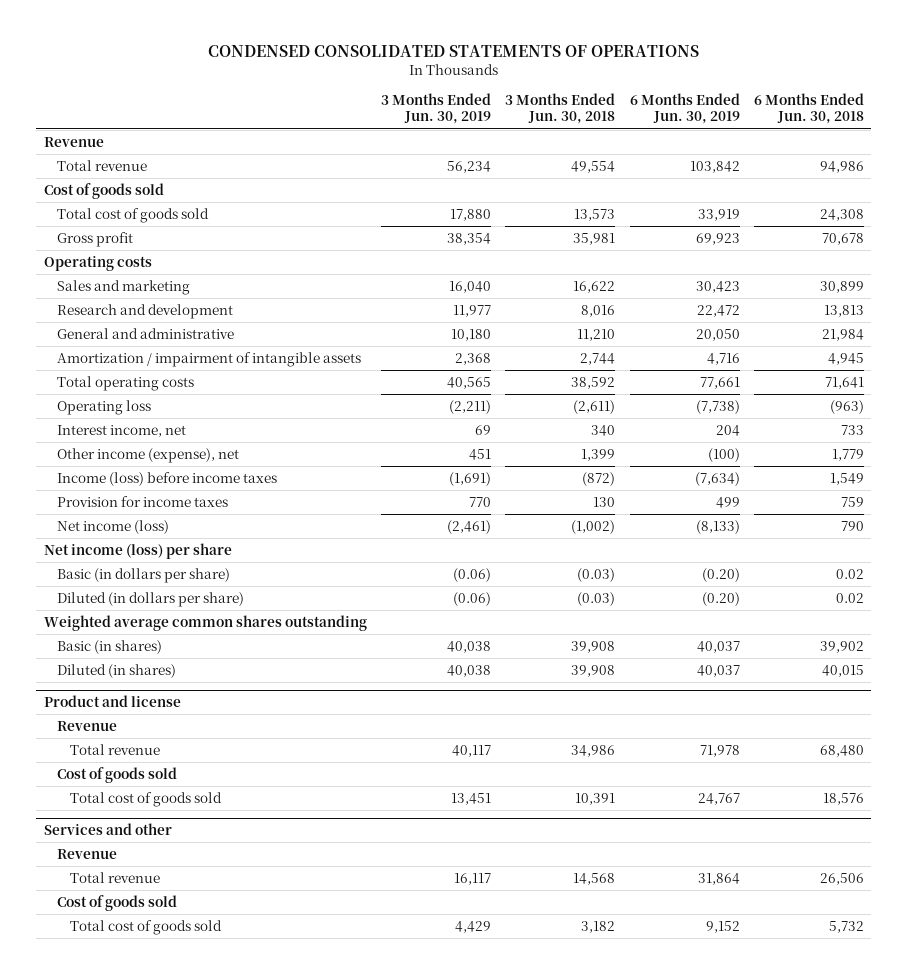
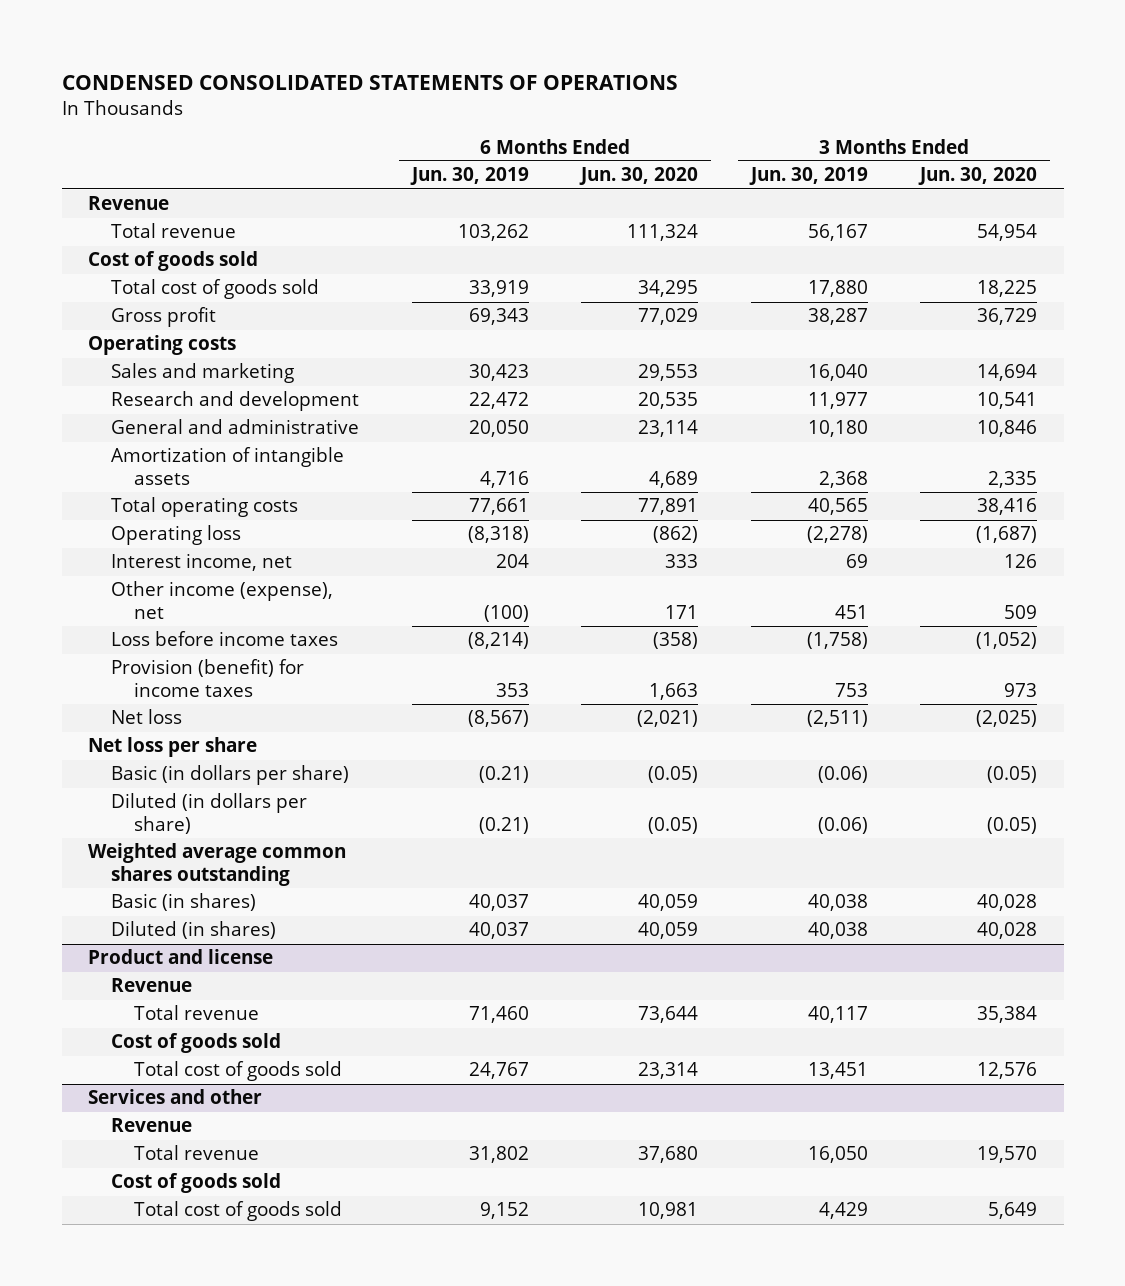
[505,93,616,125] 3 Months Ended Jun. 30, 2018 -> none
[754,93,865,125] 6 Months Ended Jun. 30, 2018 -> none
none -> [579,167,699,186] Jun. 30, 2020
none -> [918,167,1038,186] Jun. 30, 2020
[447,161,492,174] 56,234 -> [807,224,868,242] 56,167
[689,161,740,174] 103,842 -> [457,224,529,242] 103,262
[447,233,492,246] 38,354 -> [807,308,868,326] 38,287
[695,233,740,246] 69,923 -> [468,308,529,326] 69,343
[56,352,361,368] Amortization / impairment of intangible assets -> [111,447,345,486] Amortization of intangible assets
[449,400,492,415] (2,211) -> [806,526,868,544] (2,278)
[695,400,740,415] (7,738) -> [467,526,529,544] (8,318)
[56,472,277,487] Income (loss) before income taxes -> [111,631,339,647] Loss before income taxes
[449,472,492,487] (1,691) -> [806,632,868,650] (1,758)
[694,472,740,487] (7,634) -> [467,632,529,650] (8,214)
[56,496,228,508] Provision for income taxes -> [111,659,305,698] Provision (benefit) for income taxes
[469,497,492,508] 770 -> [834,683,868,698] 753
[715,497,740,509] 499 -> [495,683,529,698] 353
[56,520,169,535] Net income (loss) -> [111,709,183,725] Net loss
[447,520,492,535] (2,461) -> [806,710,868,728] (2,511)
[695,520,740,535] (8,133) -> [467,710,529,728] (8,567)
[43,543,232,560] Net income (loss) per share -> [88,737,258,758] Net loss per share
[701,568,740,583] (0.20) -> [478,766,529,784] (0.21)
[701,592,740,607] (0.20) -> [478,817,529,835] (0.21)
[699,745,740,758] 71,978 -> [468,1006,529,1024] 71,460
[454,873,492,886] 16,117 -> [807,1146,868,1164] 16,050
[697,873,740,886] 31,864 -> [468,1146,529,1164] 31,802

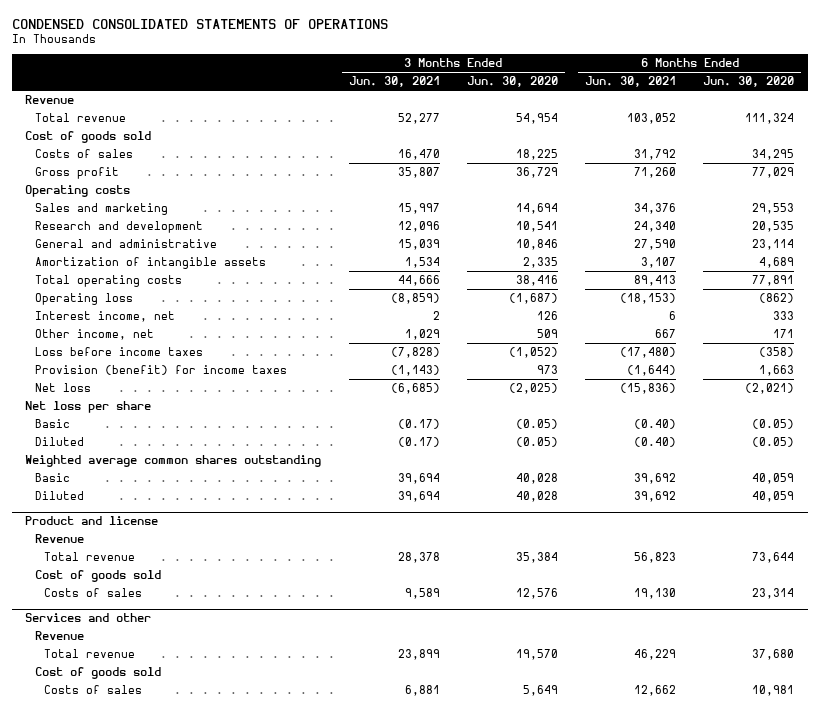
[409,167,529,186] Jun. 30, 2019 -> none
[748,167,868,186] Jun. 30, 2019 -> none
none -> [348,76,440,88] Jun. 30, 2021
none -> [585,76,677,88] Jun. 30, 2021
[111,279,320,300] Total cost of goods sold -> [34,149,133,159] Costs of sales
[111,581,334,620] Other income (expense), net -> [34,329,154,341] Other income, net
[111,765,350,786] Basic (in dollars per share) -> [34,419,70,429] Basic
[111,793,308,835] Diluted (in dollars per share) -> [34,437,84,447] Diluted
[111,893,257,912] Basic (in shares) -> [34,473,70,483] Basic
[111,921,277,940] Diluted (in shares) -> [34,491,84,501] Diluted
[134,1061,343,1082] Total cost of goods sold -> [44,588,143,598] Costs of sales
[134,1201,343,1222] Total cost of goods sold -> [44,685,143,695] Costs of sales

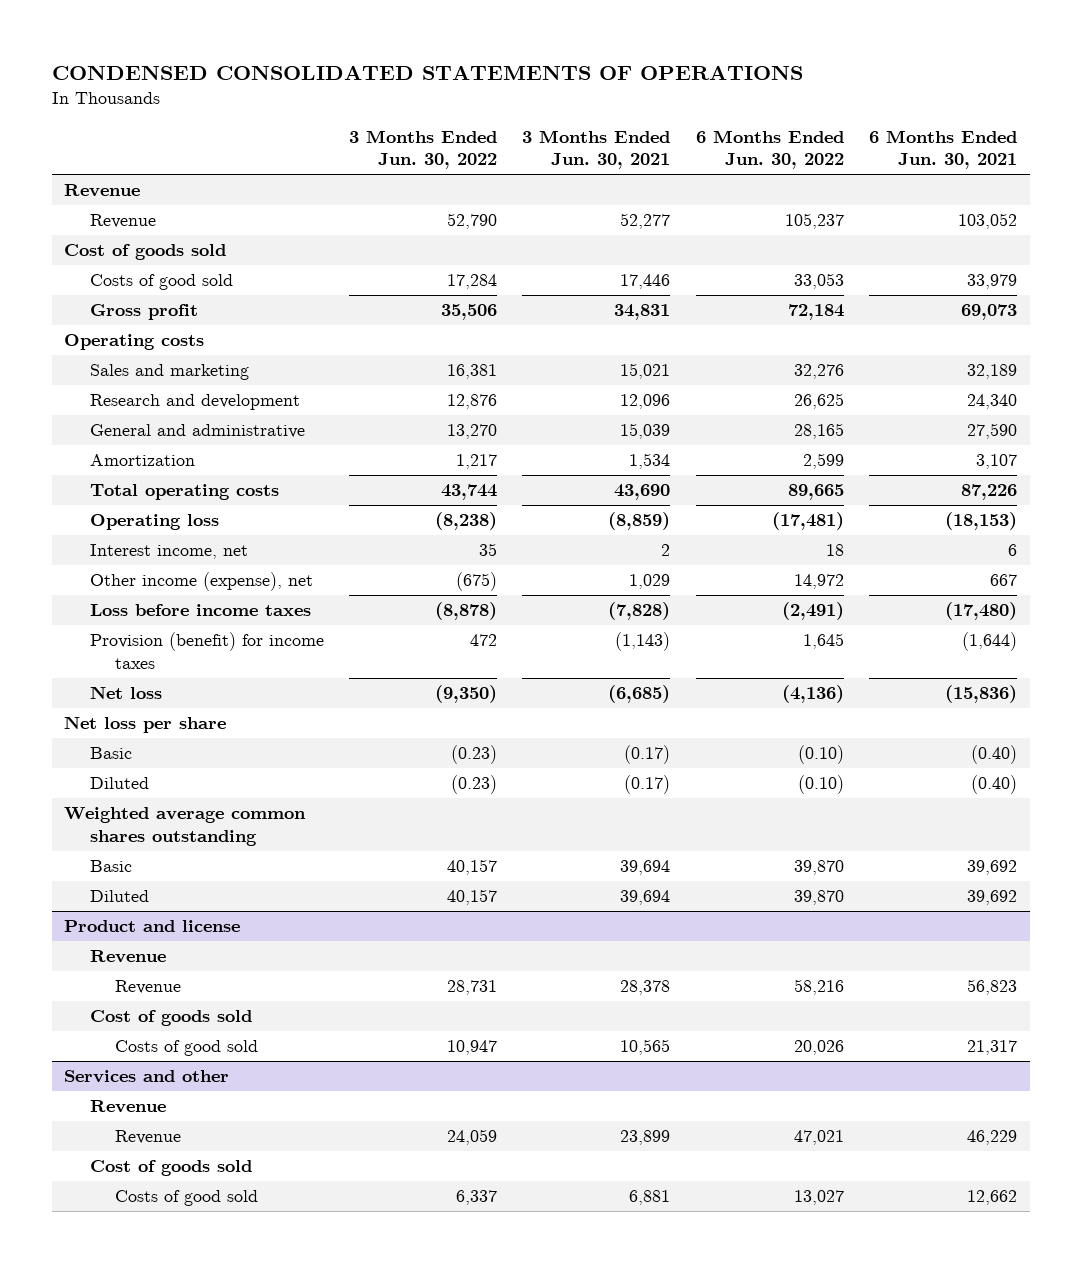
[466,76,558,88] Jun. 30, 2020 -> none
[703,76,795,88] Jun. 30, 2020 -> none
none -> [348,130,497,170] 3 Months Ended Jun. 30, 2022
none -> [695,130,844,170] 6 Months Ended Jun. 30, 2022
[34,113,126,123] Total revenue -> [89,214,156,229] Revenue
[34,149,133,159] Costs of sales -> [89,274,233,291] Costs of good sold
[397,149,440,161] 16,470 -> [620,274,671,290] 17,446
[634,149,677,161] 31,792 -> [967,274,1018,290] 33,979
[397,167,440,179] 35,807 -> [614,304,671,321] 34,831
[634,167,677,179] 71,260 -> [961,304,1018,321] 69,073
[397,203,440,215] 15,997 -> [620,363,671,380] 15,021
[634,203,677,215] 34,376 -> [967,364,1018,380] 32,189
[34,257,266,270] Amortization of intangible assets -> [89,454,195,467] Amortization
[397,275,440,287] 44,666 -> [614,484,671,501] 43,690
[634,275,677,287] 89,413 -> [961,484,1018,501] 87,226
[34,329,154,341] Other income, net -> [89,572,313,592] Other income (expense), net
[44,552,136,562] Total revenue -> [114,980,181,995] Revenue
[44,588,143,598] Costs of sales -> [114,1040,258,1057] Costs of good sold
[404,588,440,600] 9,589 -> [620,1039,671,1056] 10,565
[634,588,677,600] 19,130 -> [967,1040,1018,1056] 21,317
[44,649,136,659] Total revenue -> [114,1130,181,1145] Revenue
[44,685,143,695] Costs of sales -> [114,1190,258,1207] Costs of good sold

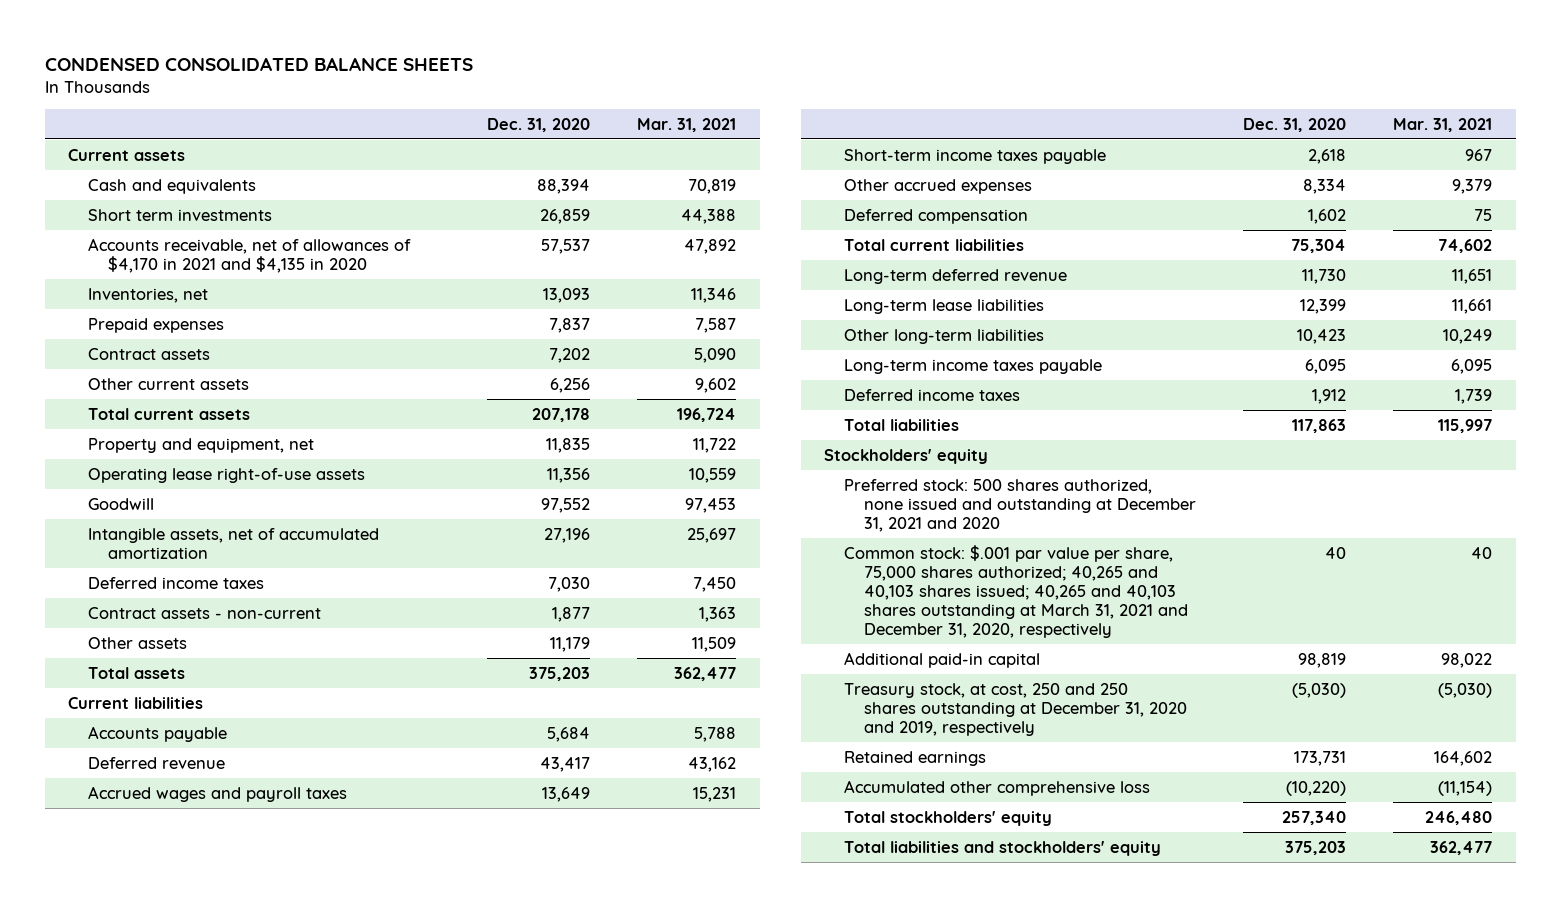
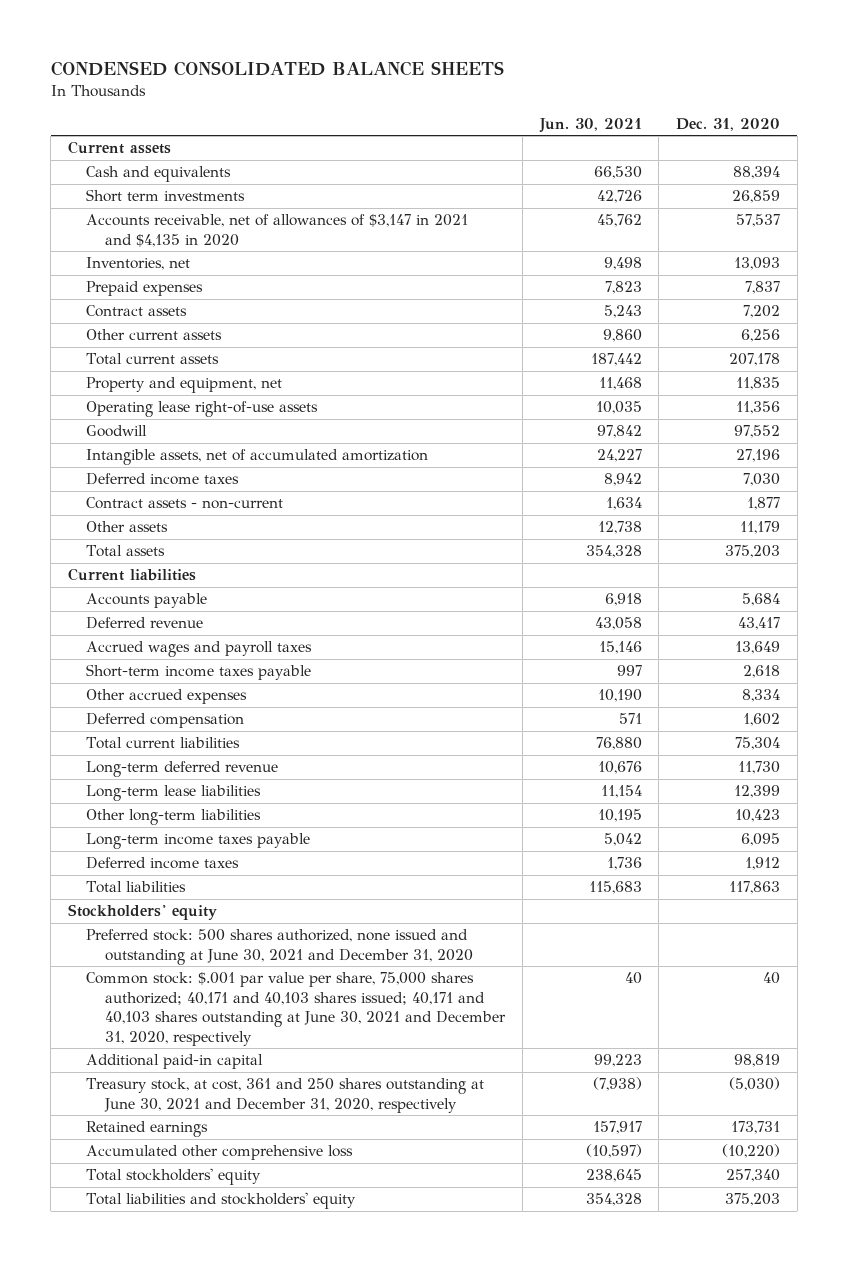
[637,118,737,133] Mar. 31, 2021 -> none
none -> [538,117,642,133] Jun. 30, 2021
[88,237,412,273] Accounts receivable, net of allowances of $4,170 in 2021 and $4,135 in 2020 -> [86,214,469,247] Accounts receivable, net of allowances of $3,147 in 2021 and $4,135 in 2020
[844,478,1197,532] Preferred stock: 500 shares authorized, none issued and outstanding at December 31, 2021 and 2020 -> [86,929,474,965] Preferred stock: 500 shares authorized, none issued and outstanding at June 30, 2021 and December 31, 2020
[844,544,1189,639] Common stock: $.001 par value per share, 75,000 shares authorized; 40,265 and 40,103 shares issued; 40,265 and 40,103 shares outstanding at March 31, 2021 and December 31, 2020, respectively -> [86,972,507,1046] Common stock: $.001 par value per share, 75,000 shares authorized; 40,171 and 40,103 shares issued; 40,171 and 40,103 shares outstanding at June 30, 2021 and December 31, 2020, respectively
[844,682,1188,736] Treasury stock, at cost, 250 and 250 shares outstanding at December 31, 2020 and 2019, respectively -> [86,1078,485,1113] Treasury stock, at cost, 361 and 250 shares outstanding at June 30, 2021 and December 31, 2020, respectively

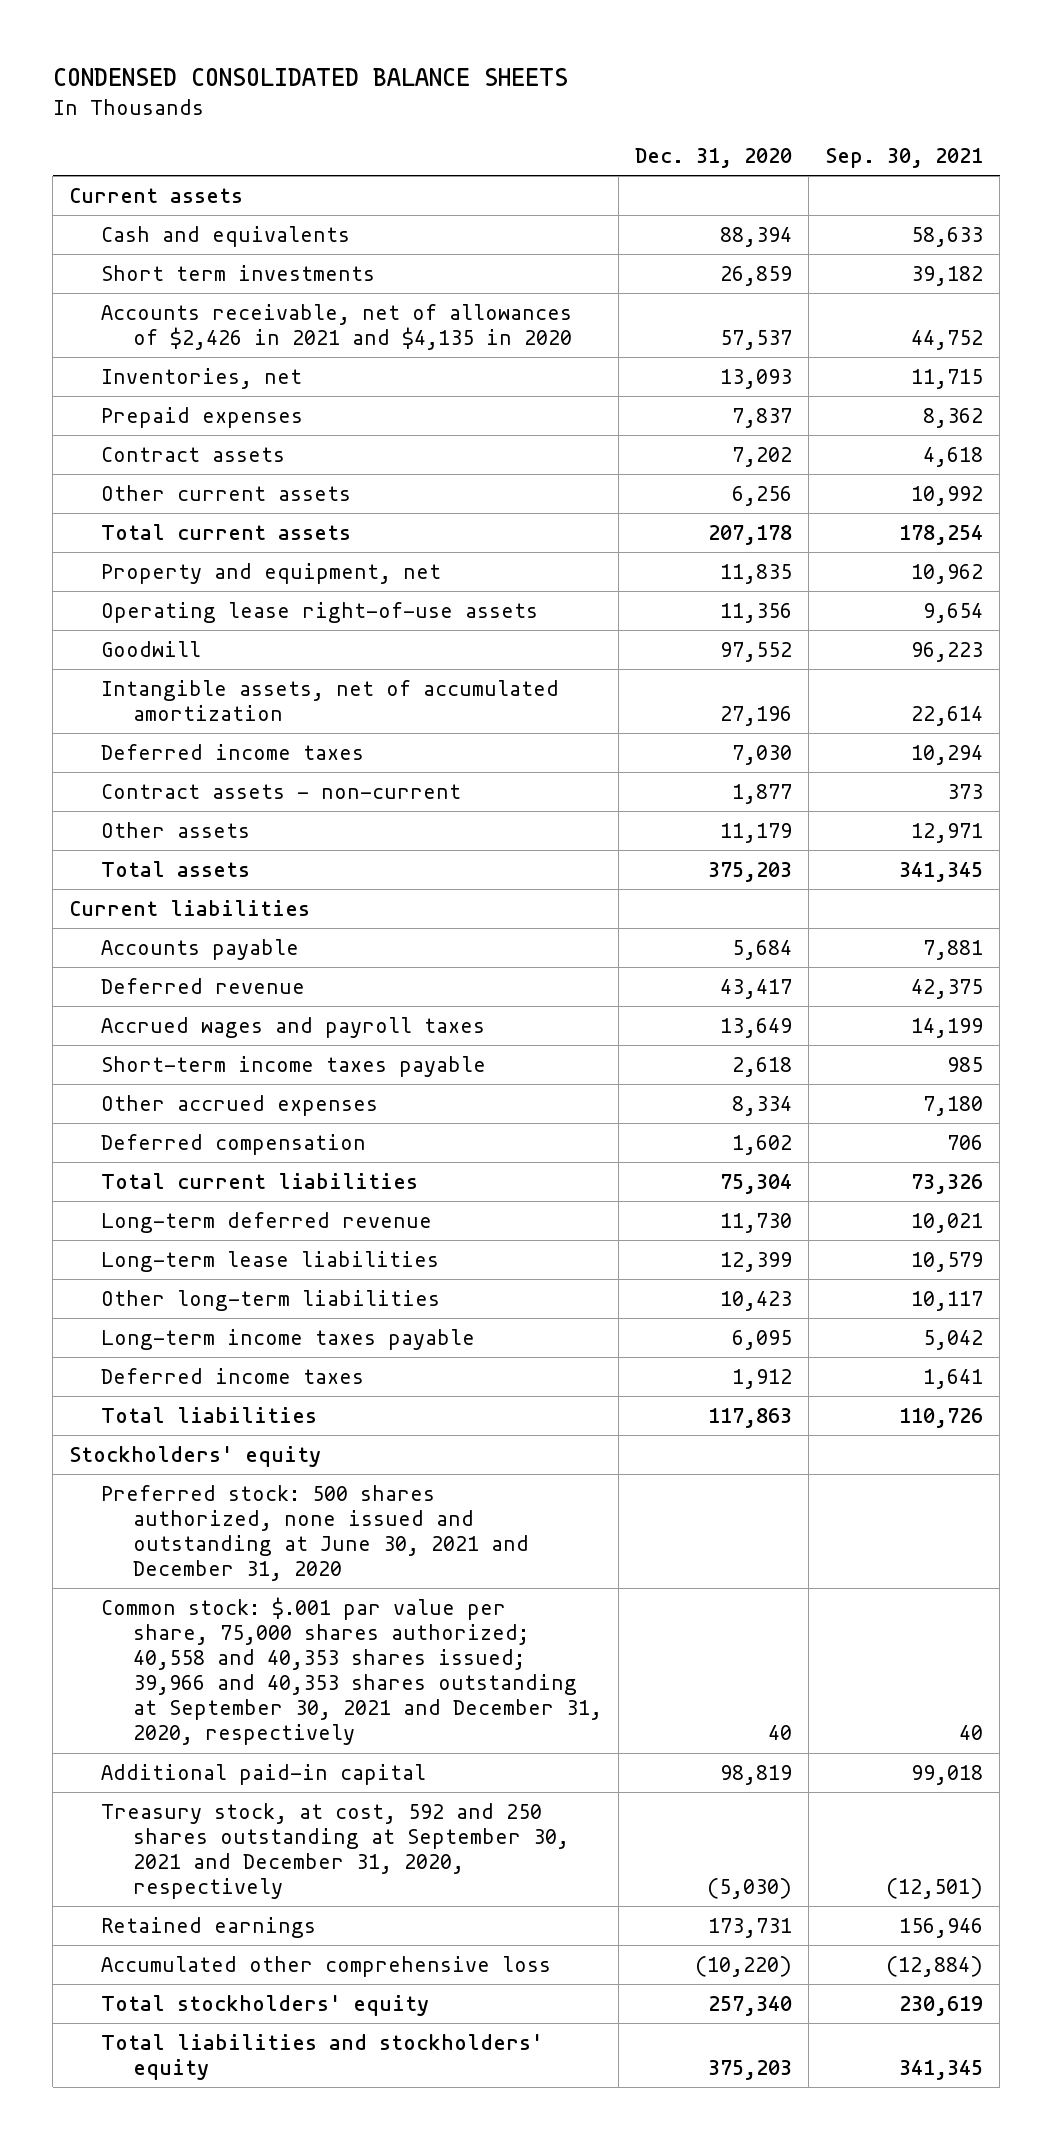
[538,117,642,133] Jun. 30, 2021 -> none
none -> [825,147,984,168] Sep. 30, 2021
[86,214,469,247] Accounts receivable, net of allowances of $3,147 in 2021 and $4,135 in 2020 -> [101,303,573,350] Accounts receivable, net of allowances of $2,426 in 2021 and $4,135 in 2020
[86,972,507,1046] Common stock: $.001 par value per share, 75,000 shares authorized; 40,171 and 40,103 shares issued; 40,171 and 40,103 shares outstanding at June 30, 2021 and December 31, 2020, respectively -> [101,1596,603,1746] Common stock: $.001 par value per share, 75,000 shares authorized; 40,558 and 40,353 shares issued; 39,966 and 40,353 shares outstanding at September 30, 2021 and December 31, 2020, respectively
[86,1078,485,1113] Treasury stock, at cost, 361 and 250 shares outstanding at June 30, 2021 and December 31, 2020, respectively -> [101,1802,570,1900] Treasury stock, at cost, 592 and 250 shares outstanding at September 30, 2021 and December 31, 2020, respectively

